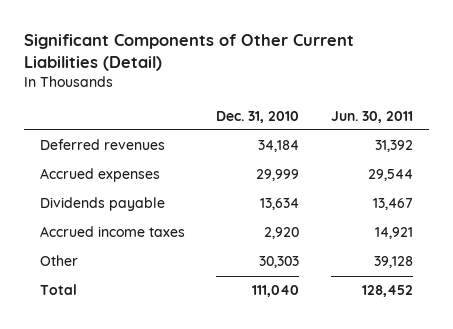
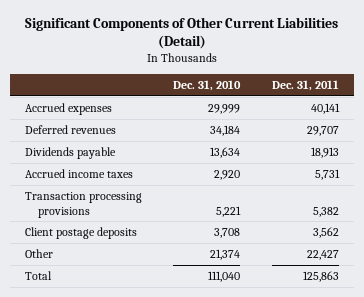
[331,110,414,123] Jun. 30, 2011 -> none
none -> [271,79,339,91] Dec. 31, 2011
[39,139,165,151] Deferred revenues -> [25,124,117,134] Deferred revenues
none -> [25,191,143,218] Transaction processing provisions
none -> [25,226,138,239] Client postage deposits
[259,256,300,269] 30,303 -> [210,248,241,260] 21,374

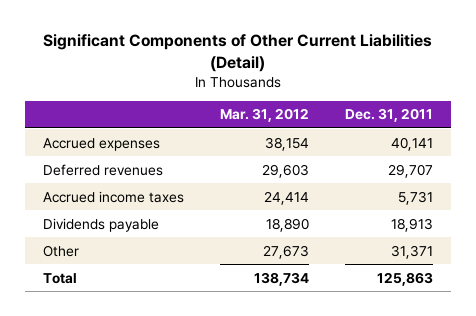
[173,79,242,91] Dec. 31, 2010 -> none
none -> [219,108,309,123] Mar. 31, 2012
[25,191,143,218] Transaction processing provisions -> none
[25,226,138,239] Client postage deposits -> none
[25,146,117,159] Dividends payable -> [42,217,159,232] Dividends payable
[306,249,339,260] 22,427 -> [391,244,434,259] 31,371

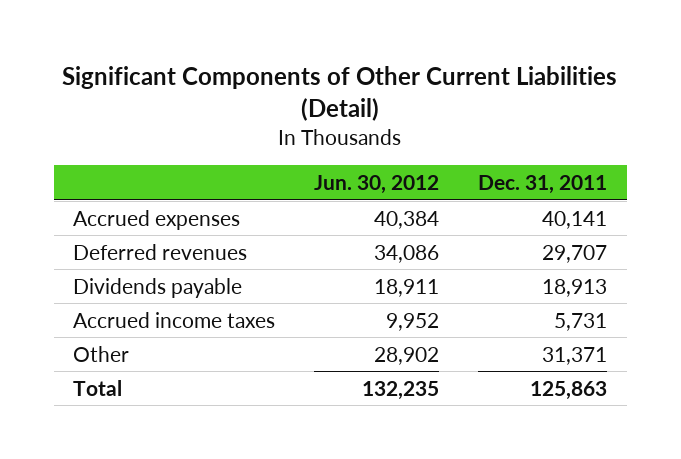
[219,108,309,123] Mar. 31, 2012 -> none
none -> [314,174,440,194] Jun. 30, 2012
[42,190,184,203] Accrued income taxes -> [73,311,276,328] Accrued income taxes

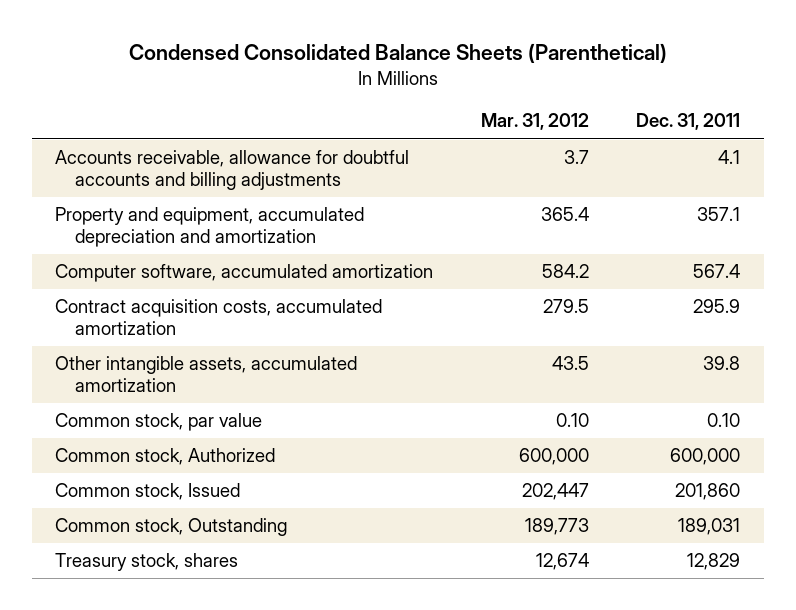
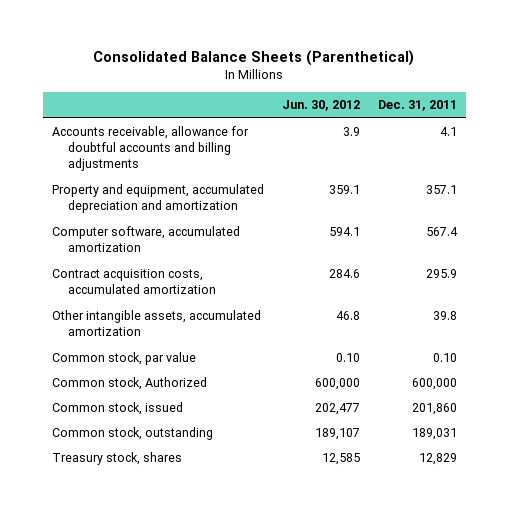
[128,43,667,64] Condensed Consolidated Balance Sheets (Parenthetical) -> [93,50,415,67] Consolidated Balance Sheets (Parenthetical)
[480,113,589,131] Mar. 31, 2012 -> none
none -> [281,100,360,112] Jun. 30, 2012
[55,483,241,501] Common stock, Issued -> [51,402,183,416] Common stock, issued
[55,518,288,537] Common stock, Outstanding -> [51,427,213,441] Common stock, outstanding

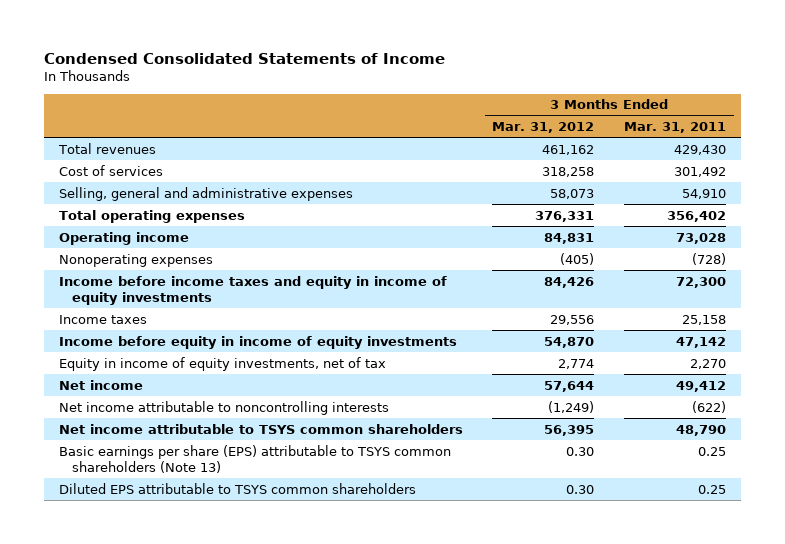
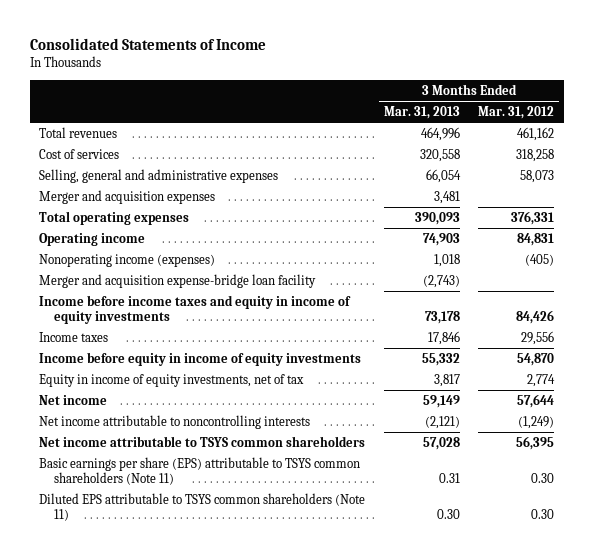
[43,52,445,64] Condensed Consolidated Statements of Income -> [30,37,267,50] Consolidated Statements of Income
[624,122,727,134] Mar. 31, 2011 -> none
none -> [383,106,460,120] Mar. 31, 2013
none -> [39,189,216,204] Merger and acquisition expenses
[58,253,213,267] Nonoperating expenses -> [39,253,216,267] Nonoperating income (expenses)
none -> [39,273,317,288] Merger and acquisition expense-bridge loan facility
[58,444,451,474] Basic earnings per share (EPS) attributable to TSYS common shareholders (Note 13) -> [39,456,361,486] Basic earnings per share (EPS) attributable to TSYS common shareholders (Note 11)
[58,482,416,494] Diluted EPS attributable to TSYS common shareholders -> [39,492,366,522] Diluted EPS attributable to TSYS common shareholders (Note 11)

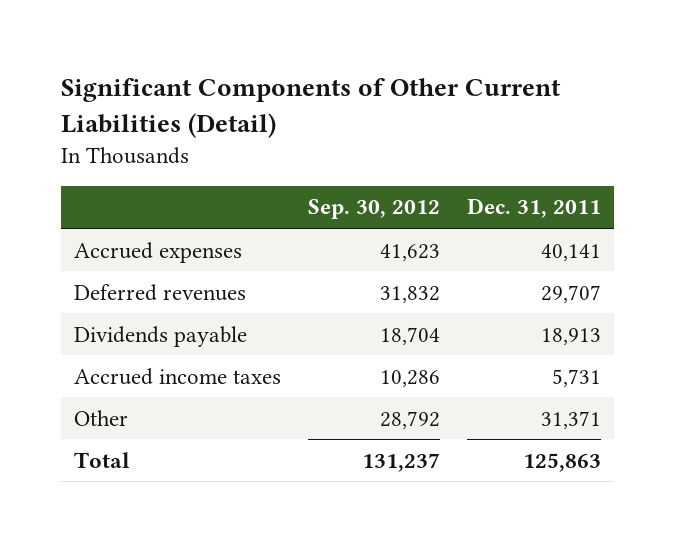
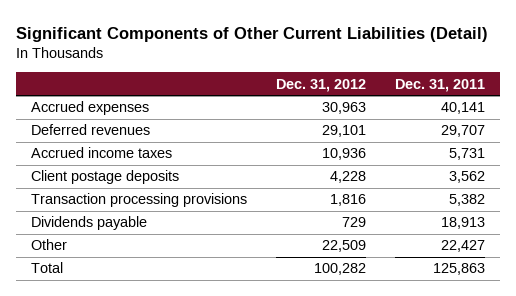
[308,199,441,220] Sep. 30, 2012 -> none
none -> [276,78,367,92] Dec. 31, 2012
none -> [30,170,179,185] Client postage deposits
none -> [30,193,247,208] Transaction processing provisions
[74,325,248,347] Dividends payable -> [30,216,147,231] Dividends payable
[540,410,601,429] 31,371 -> [441,240,486,253] 22,427

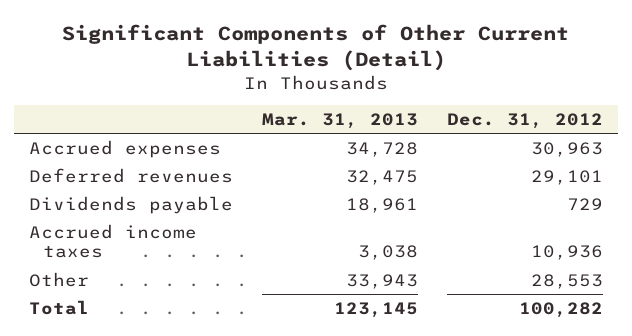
[395,78,486,92] Dec. 31, 2011 -> none
none -> [262,113,419,130] Mar. 31, 2013
[30,170,179,185] Client postage deposits -> none
[30,193,247,208] Transaction processing provisions -> none
[30,147,172,159] Accrued income taxes -> [28,223,197,259] Accrued income taxes
[322,240,367,253] 22,509 -> [531,273,604,289] 28,553

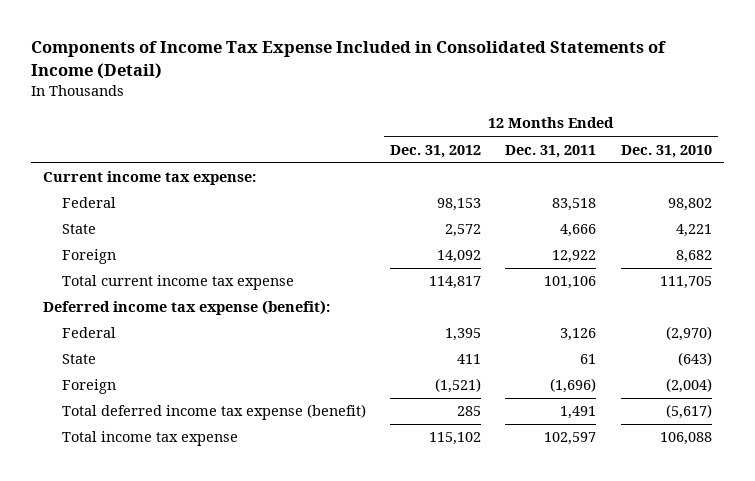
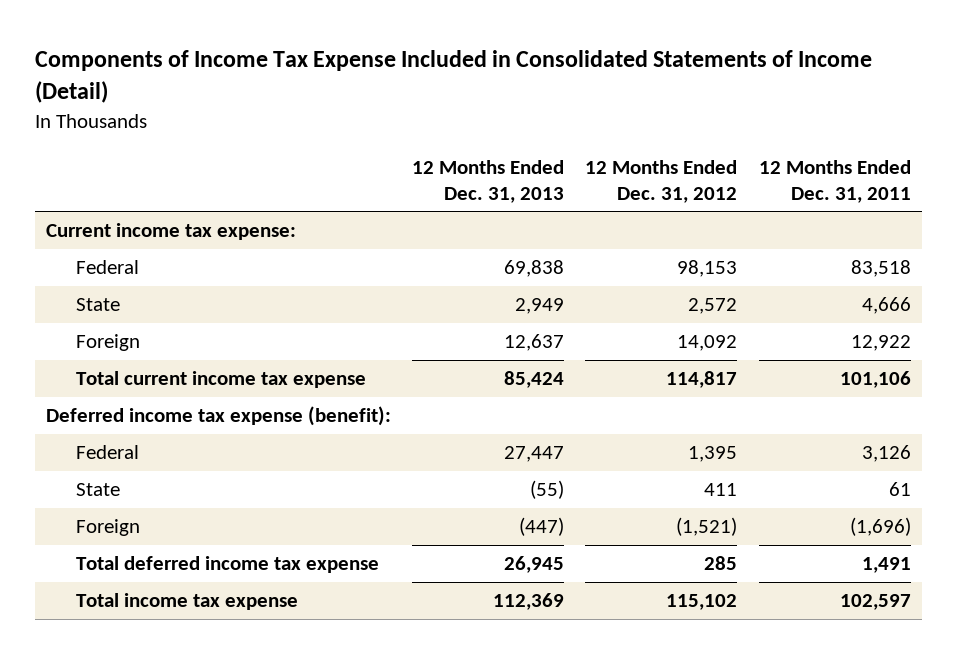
[620,144,712,158] Dec. 31, 2010 -> none
none -> [411,159,564,203] 12 Months Ended Dec. 31, 2013
[61,404,366,421] Total deferred income tax expense (benefit) -> [76,556,380,574] Total deferred income tax expense

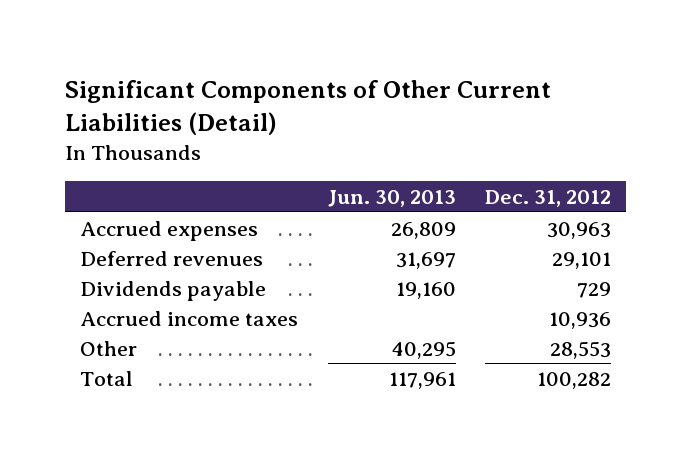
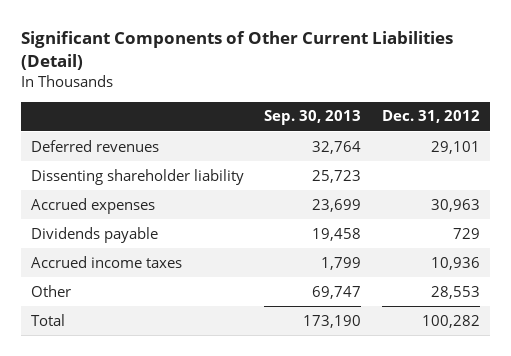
[327,189,456,207] Jun. 30, 2013 -> none
none -> [264,110,362,126] Sep. 30, 2013
none -> [31,168,245,185] Dissenting shareholder liability
[80,220,259,241] Accrued expenses -> [31,197,156,214] Accrued expenses

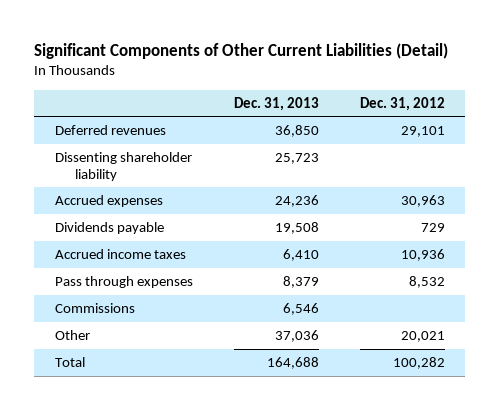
[264,110,362,126] Sep. 30, 2013 -> none
none -> [233,96,319,111] Dec. 31, 2013
none -> [54,275,193,288] Pass through expenses
none -> [54,302,135,313] Commissions
[430,285,480,299] 28,553 -> [400,330,445,342] 20,021

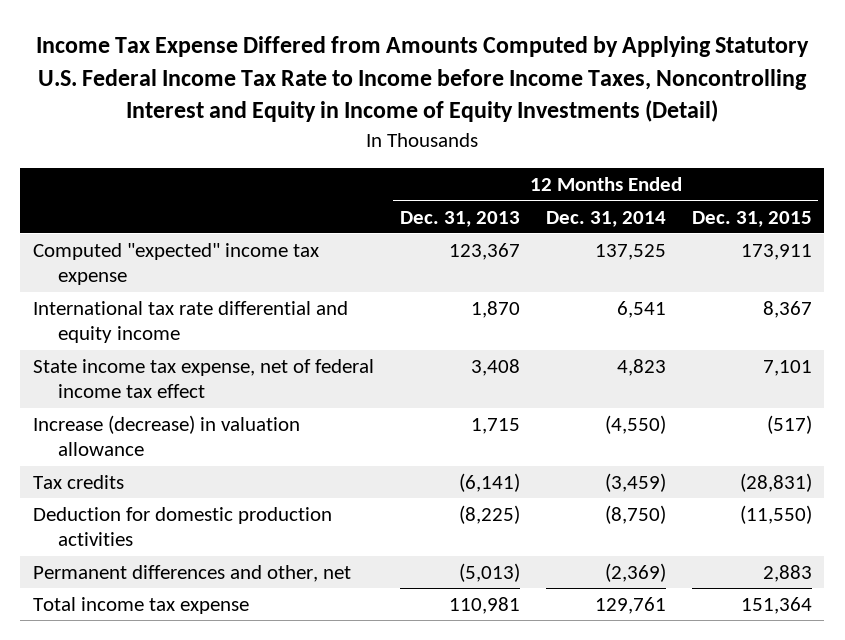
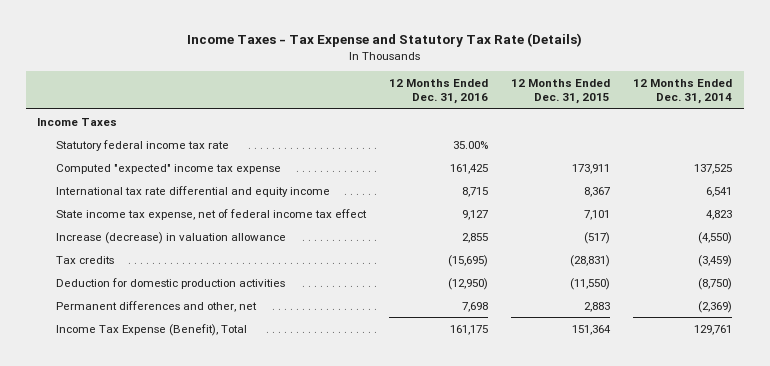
[36,36,810,123] Income Tax Expense Differed from Amounts Computed by Applying Statutory U.S. Federal Income Tax Rate to Income before Income Taxes, Noncontrolling Interest and Equity in Income of Equity Investments (Detail) -> [186,32,582,47] Income Taxes - Tax Expense and Statutory Tax Rate (Details)
[399,210,520,227] Dec. 31, 2013 -> none
none -> [389,78,489,105] 12 Months Ended Dec. 31, 2016
none -> [37,117,118,126] Income Taxes
none -> [55,139,229,151] Statutory federal income tax rate
[33,597,250,615] Total income tax expense -> [55,323,247,336] Income Tax Expense (Benefit), Total

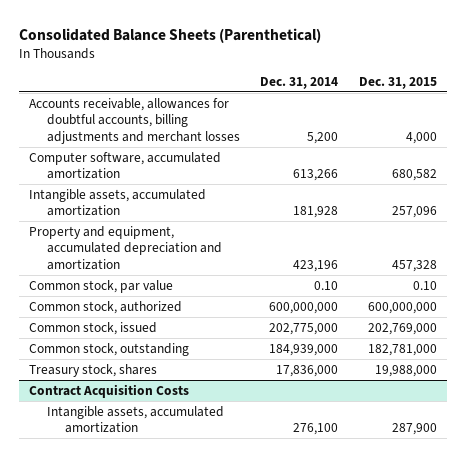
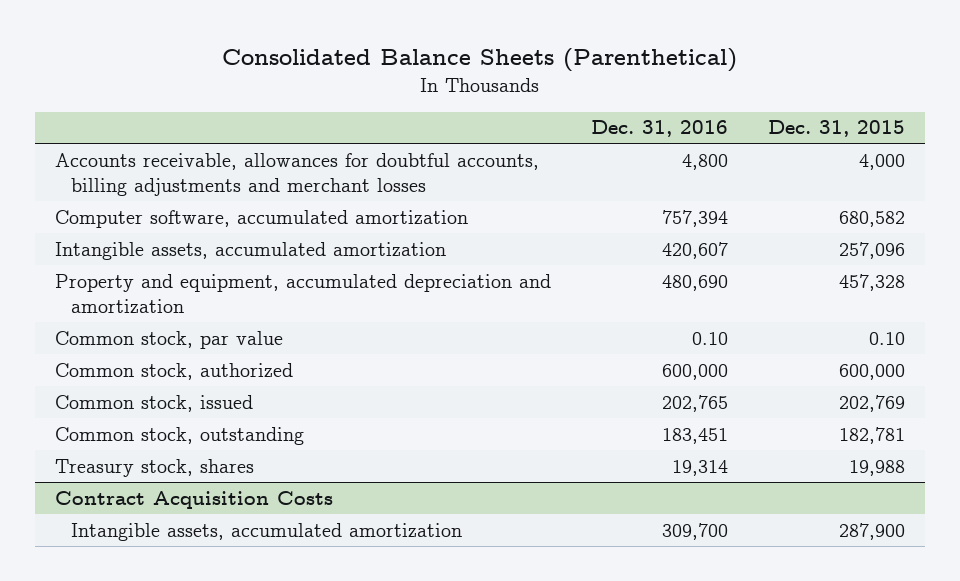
[260,76,339,89] Dec. 31, 2014 -> none
none -> [590,120,728,138] Dec. 31, 2016
[367,301,437,314] 600,000,000 -> [838,363,905,380] 600,000
[367,322,437,335] 202,769,000 -> [838,394,905,412] 202,769
[367,343,437,356] 182,781,000 -> [838,426,905,444] 182,781
[374,364,437,377] 19,988,000 -> [848,459,905,476] 19,988

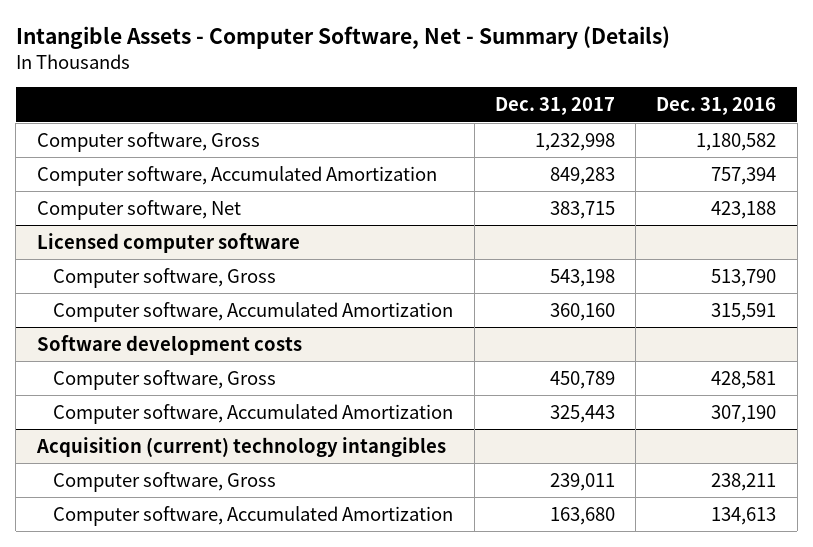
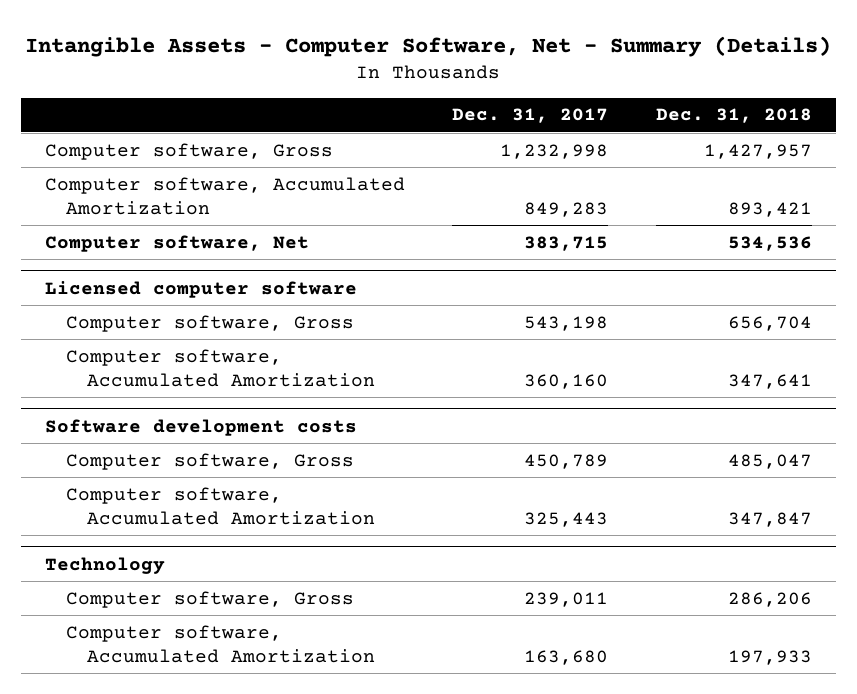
[656,97,777,116] Dec. 31, 2016 -> none
none -> [655,108,812,124] Dec. 31, 2018
[35,436,446,457] Acquisition (current) technology intangibles -> [45,556,166,574] Technology

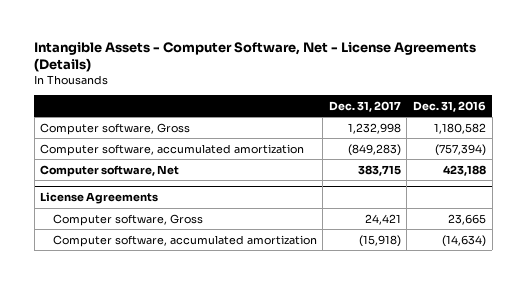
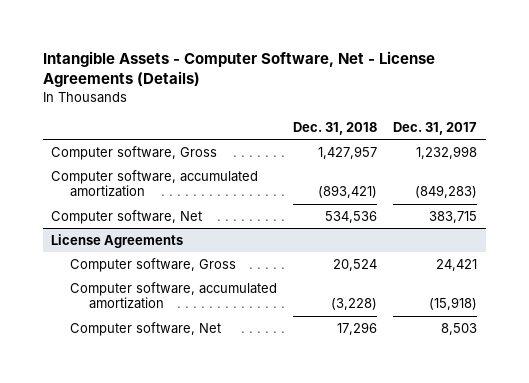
[413,100,487,112] Dec. 31, 2016 -> none
none -> [293,121,378,135] Dec. 31, 2018
none -> [69,321,221,336] Computer software, Net

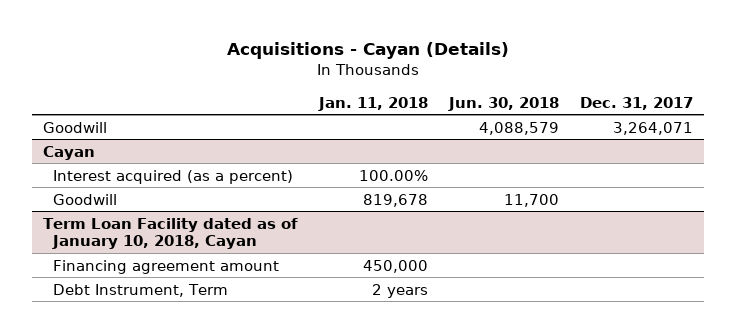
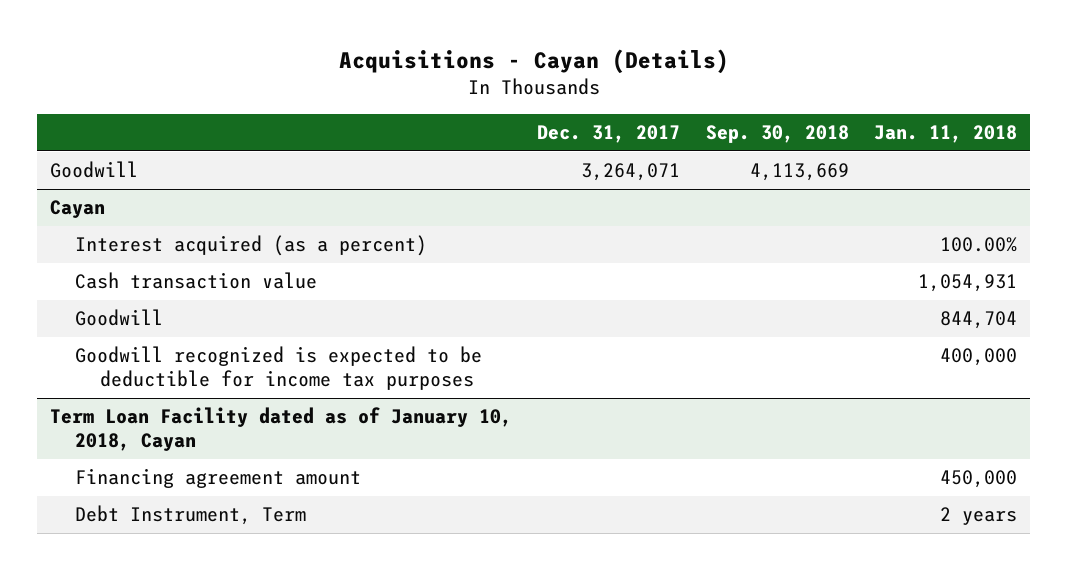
[447,96,559,111] Jun. 30, 2018 -> none
none -> [705,125,849,144] Sep. 30, 2018
none -> [75,272,318,290] Cash transaction value
[362,193,428,207] 819,678 -> [940,311,1018,330] 844,704
none -> [75,346,483,391] Goodwill recognized is expected to be deductible for income tax purposes

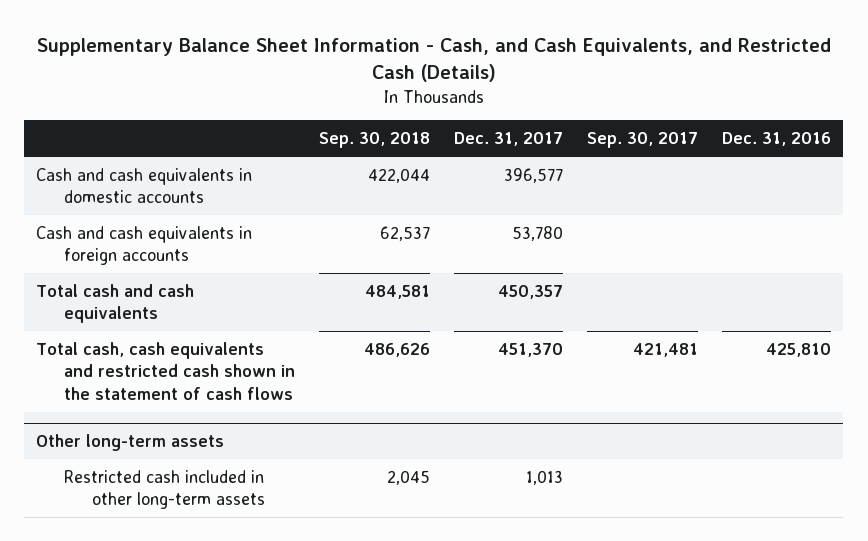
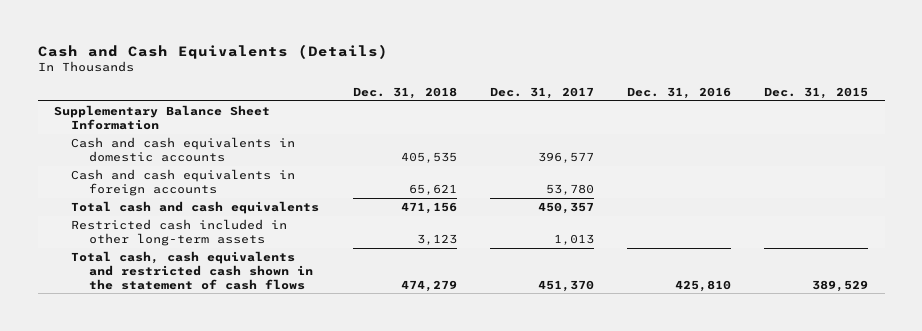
[36,37,831,82] Supplementary Balance Sheet Information - Cash, and Cash Equivalents, and Restricted Cash (Details) -> [37,43,388,59] Cash and Cash Equivalents (Details)
[319,132,431,149] Sep. 30, 2018 -> none
[587,132,699,149] Sep. 30, 2017 -> none
none -> [352,87,457,100] Dec. 31, 2018
none -> [764,87,869,100] Dec. 31, 2015
none -> [54,104,271,130] Supplementary Balance Sheet Information
[36,434,225,452] Other long-term assets -> none
[36,342,296,400] Total cash, cash equivalents and restricted cash shown in the statement of cash flows -> [71,250,313,290] Total cash, cash equivalents and restricted cash shown in the statement of cash flows

